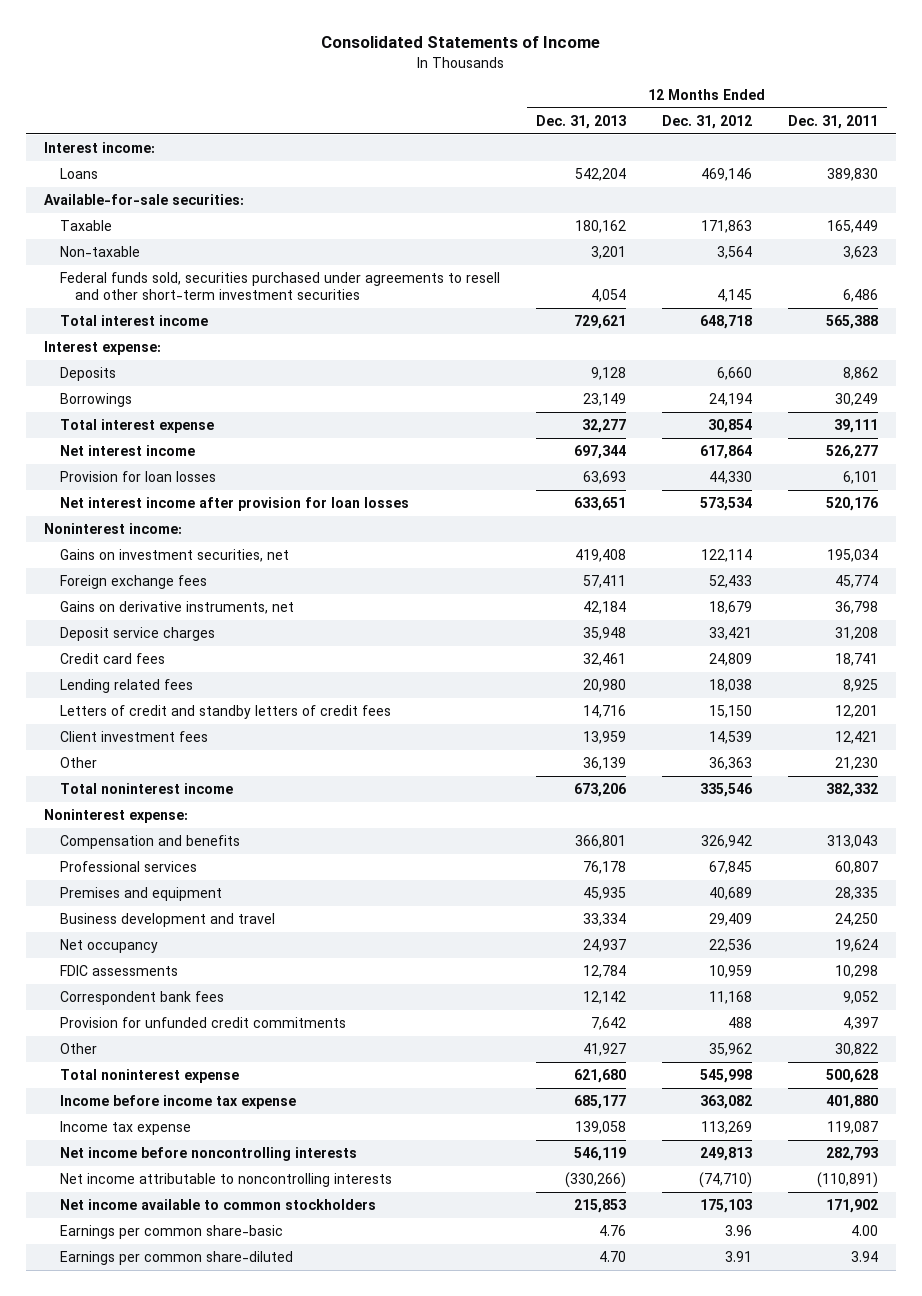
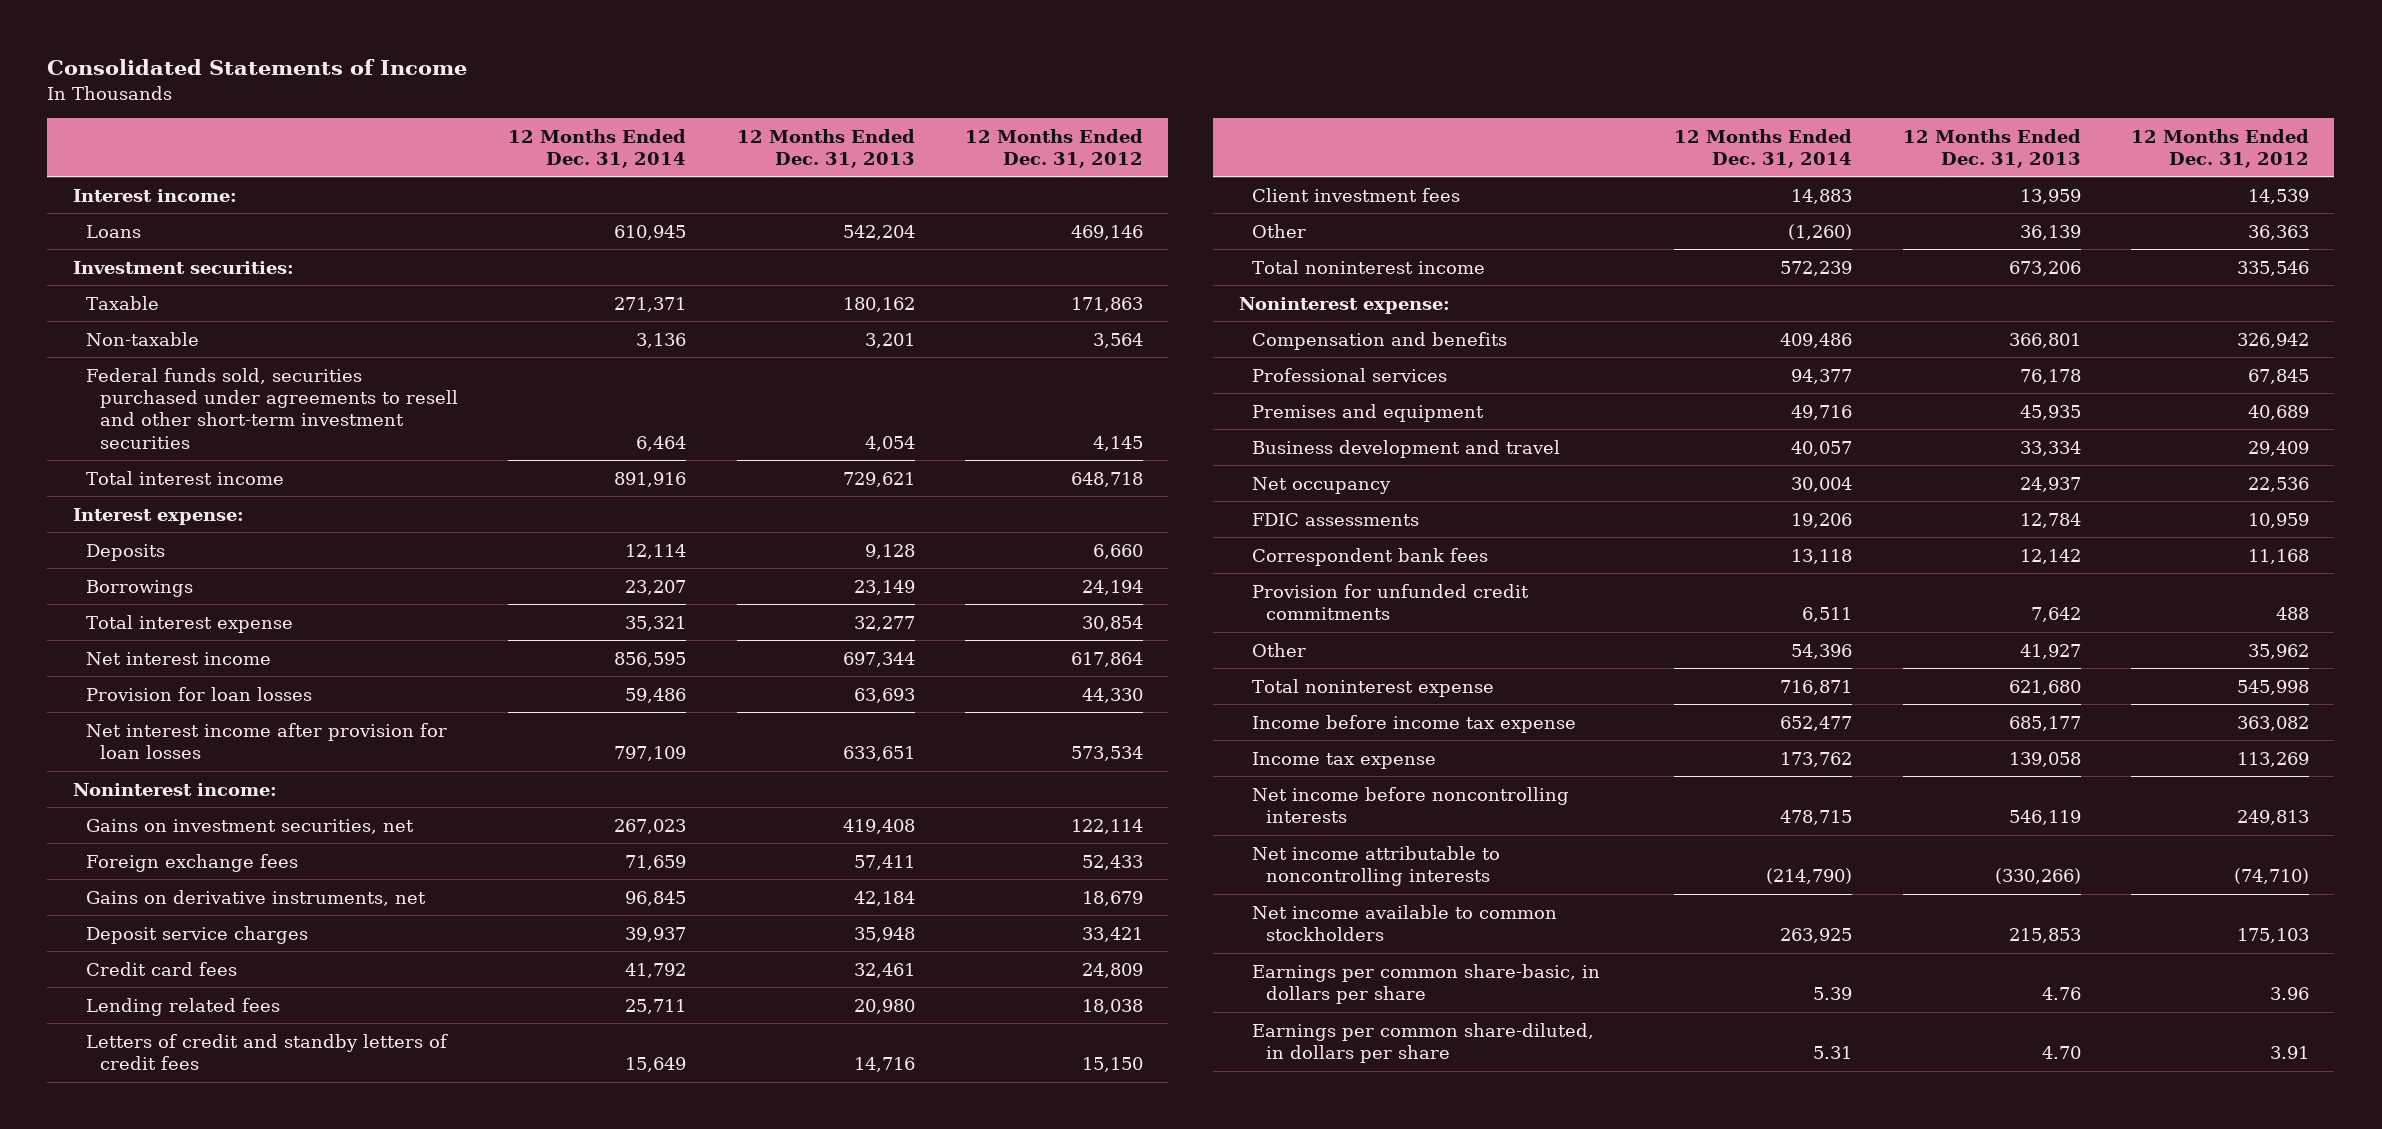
[787,114,878,129] Dec. 31, 2011 -> none
none -> [508,128,687,168] 12 Months Ended Dec. 31, 2014
[44,194,245,206] Available-for-sale securities: -> [72,260,294,274] Investment securities:
[59,1225,283,1240] Earnings per common share-basic -> [1252,963,1601,1005] Earnings per common share-basic, in dollars per share
[59,1251,293,1266] Earnings per common share-diluted -> [1252,1022,1595,1064] Earnings per common share-diluted, in dollars per share

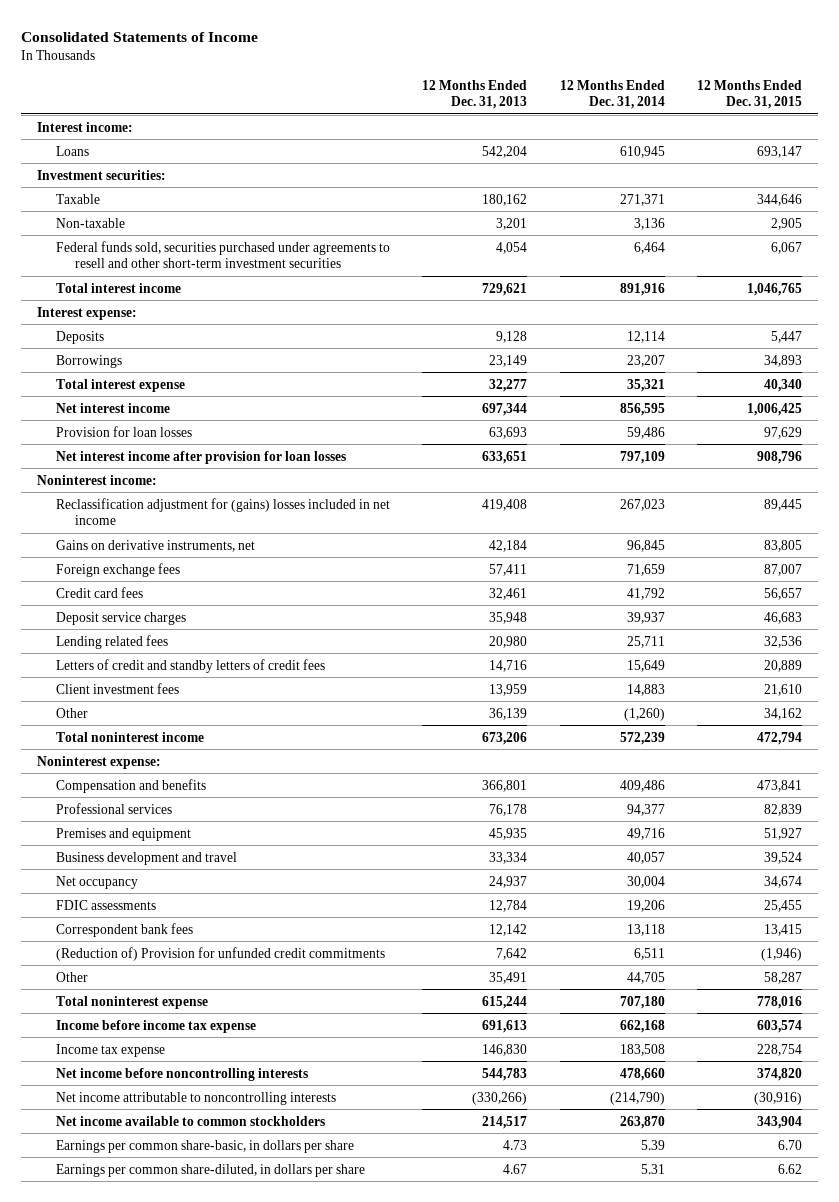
[965,128,1144,168] 12 Months Ended Dec. 31, 2012 -> none
none -> [697,79,803,109] 12 Months Ended Dec. 31, 2015
[86,818,415,834] Gains on investment securities, net -> [55,497,390,525] Reclassification adjustment for (gains) losses included in net income
[86,853,299,872] Foreign exchange fees -> [55,562,180,577] Foreign exchange fees
[86,925,309,944] Deposit service charges -> [55,611,186,625] Deposit service charges
[1252,583,1530,621] Provision for unfunded credit commitments -> [55,946,385,961] (Reduction of) Provision for unfunded credit commitments
[1791,643,1853,659] 54,396 -> [626,971,665,984] 44,705
[2019,643,2081,659] 41,927 -> [489,971,528,984] 35,491
[1780,679,1853,695] 716,871 -> [619,995,665,1009] 707,180
[2008,679,2081,695] 621,680 -> [482,995,528,1009] 615,244
[1780,715,1853,731] 652,477 -> [619,1019,665,1033] 662,168
[2008,715,2081,731] 685,177 -> [482,1019,528,1033] 691,613
[1780,751,1853,767] 173,762 -> [619,1043,665,1056] 183,508
[2008,751,2081,767] 139,058 -> [482,1043,528,1056] 146,830
[1780,810,1853,826] 478,715 -> [619,1067,665,1081] 478,660
[2008,810,2081,826] 546,119 -> [482,1067,528,1081] 544,783
[1780,928,1853,944] 263,925 -> [619,1115,665,1129] 263,870
[2008,928,2081,944] 215,853 -> [482,1115,528,1129] 214,517
[2041,987,2081,1001] 4.76 -> [503,1139,528,1150] 4.73
[2041,1046,2081,1060] 4.70 -> [503,1163,528,1174] 4.67

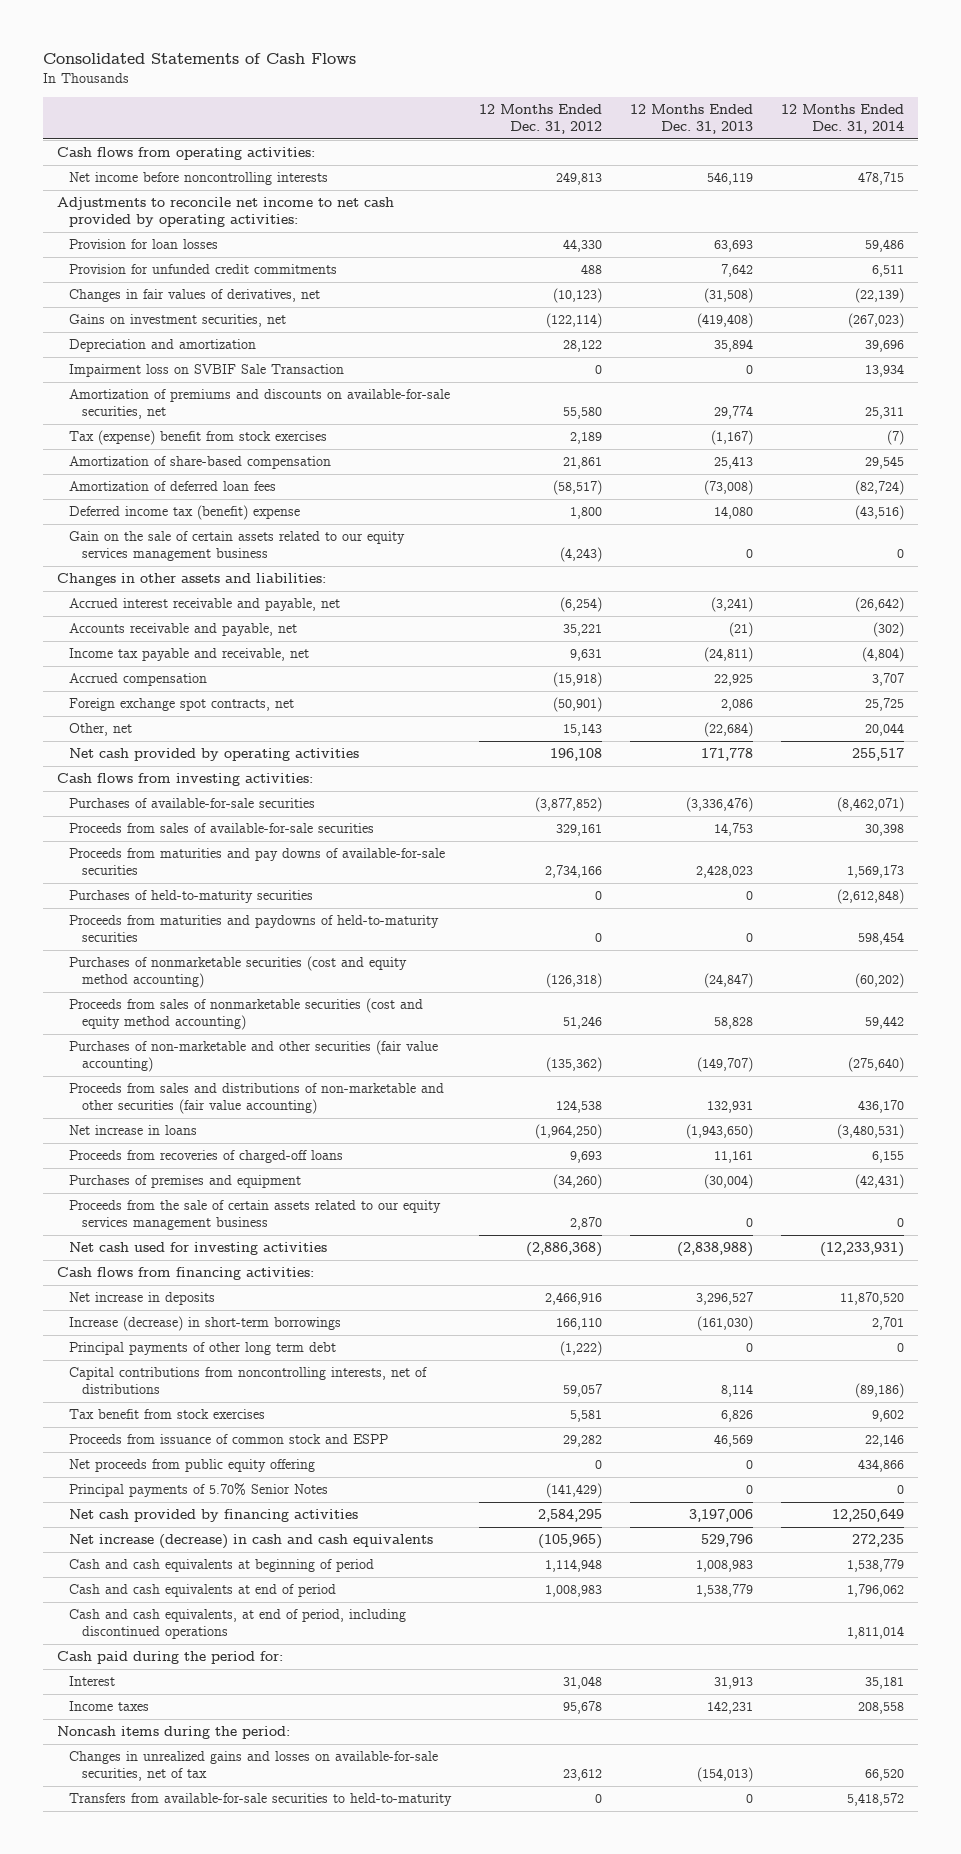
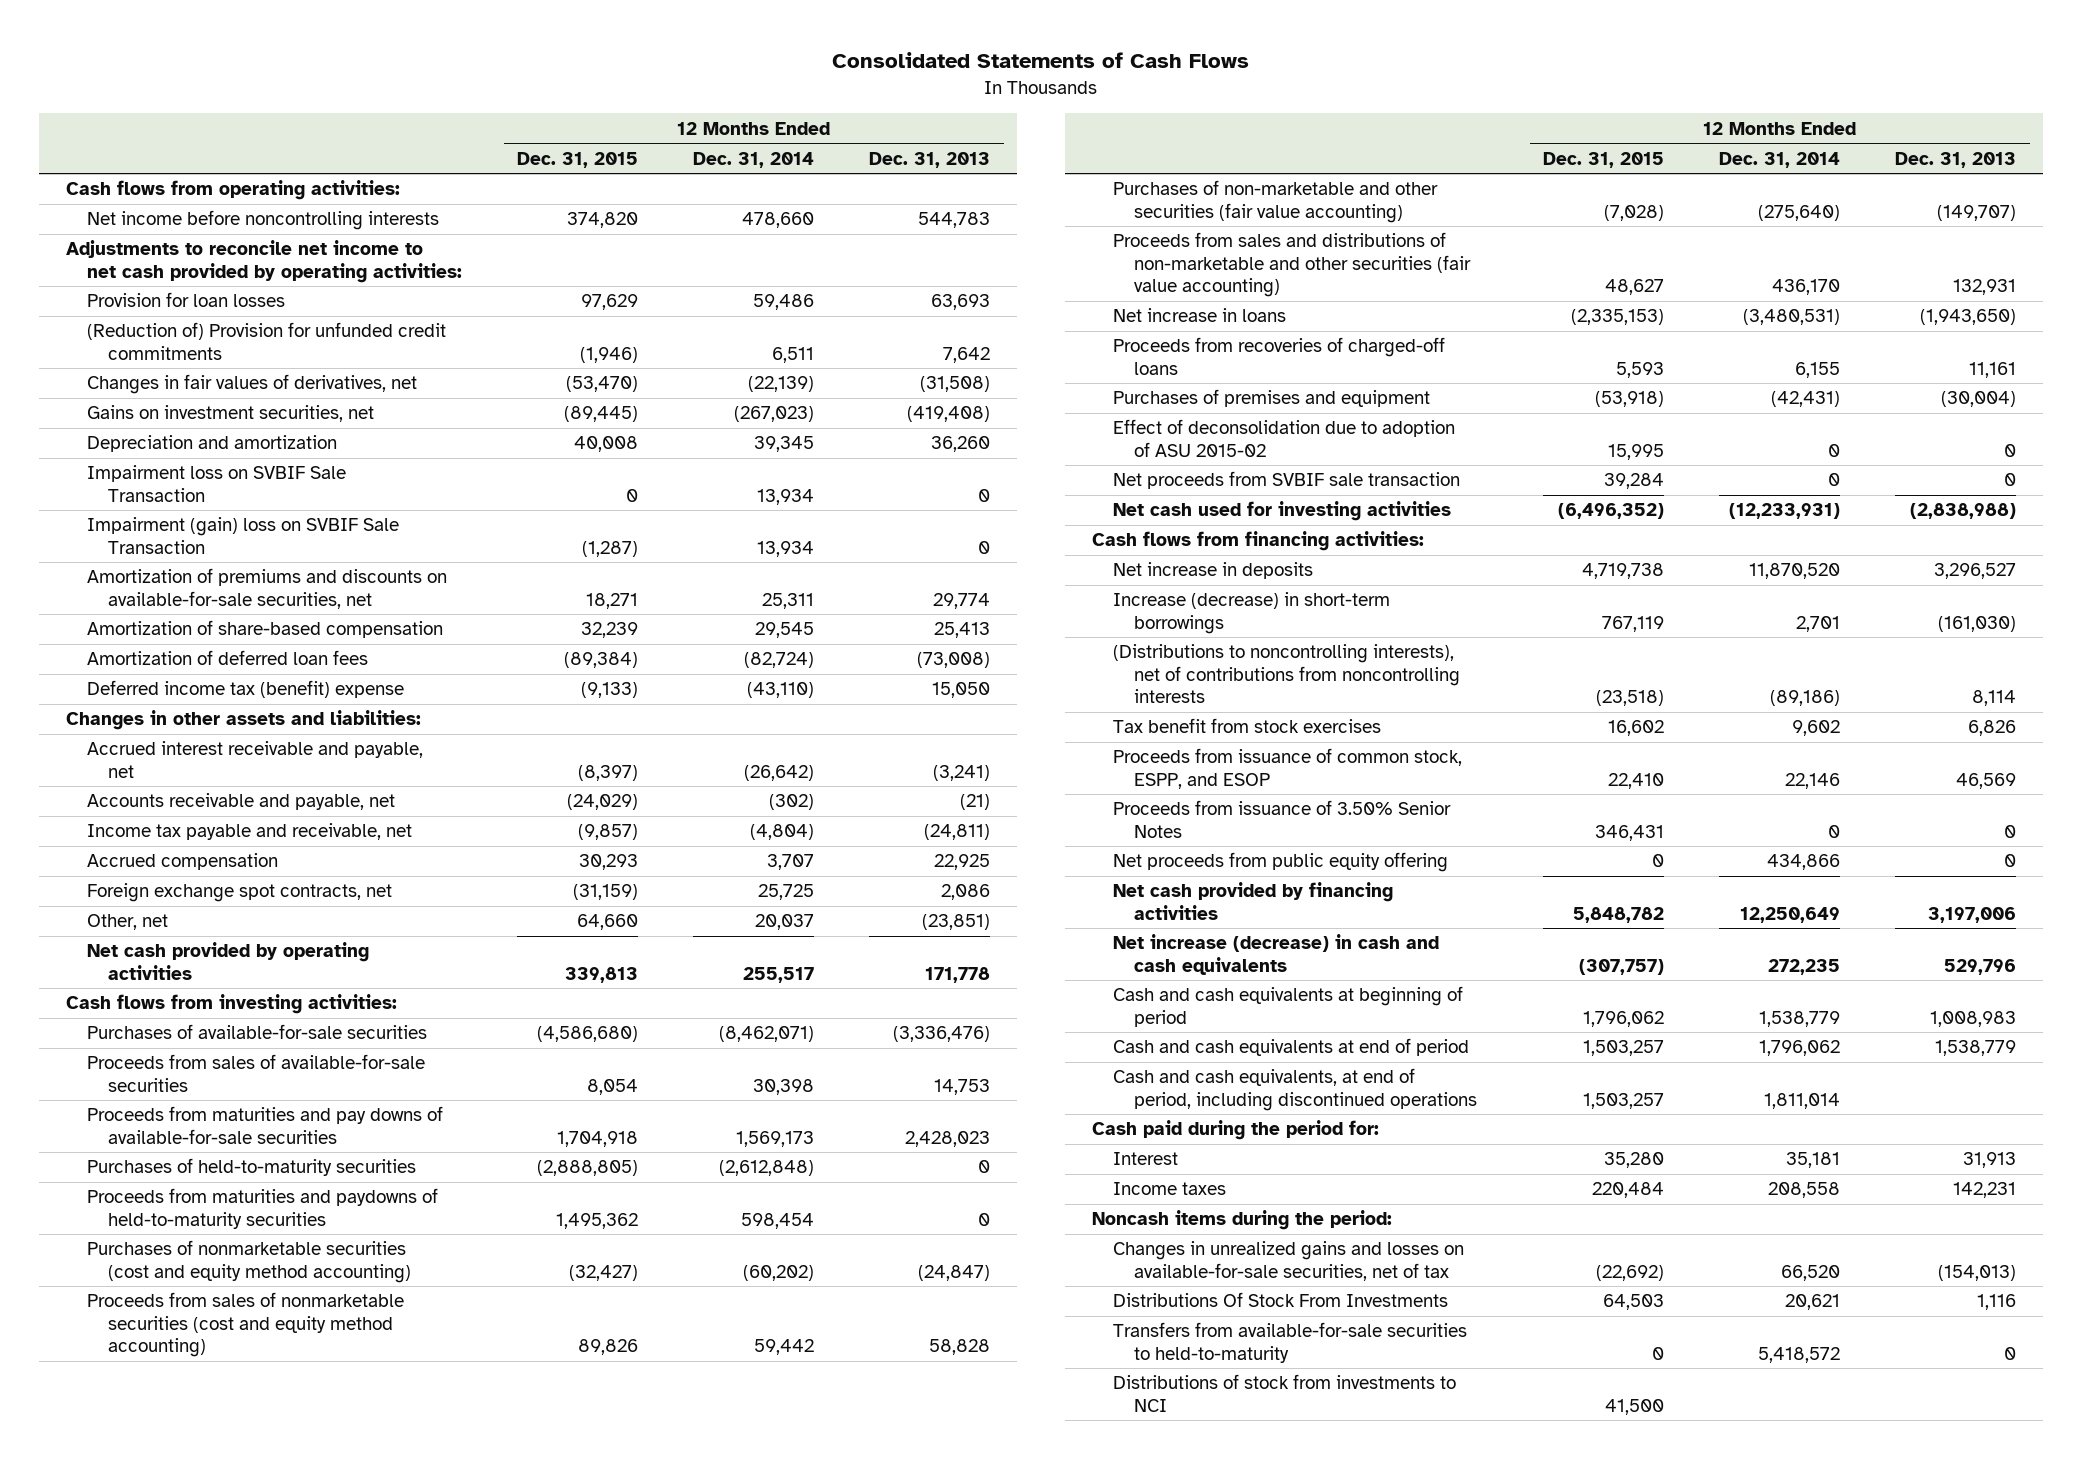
[479,104,603,134] 12 Months Ended Dec. 31, 2012 -> none
none -> [517,151,639,168] Dec. 31, 2015
[707,172,754,186] 546,119 -> [918,212,991,229] 544,783
[858,172,905,186] 478,715 -> [742,212,815,229] 478,660
[69,264,338,275] Provision for unfunded credit commitments -> [87,322,447,360] (Reduction of) Provision for unfunded credit commitments
[714,339,754,353] 35,894 -> [931,436,991,453] 36,260
[865,340,905,353] 39,696 -> [754,436,815,453] 39,345
none -> [87,517,400,554] Impairment (gain) loss on SVBIF Sale Transaction
[69,430,328,446] Tax (expense) benefit from stock exercises -> none
[69,531,406,562] Gain on the sale of certain assets related to our equity services management business -> none
[714,506,754,520] 14,080 -> [932,682,991,699] 15,050
[855,505,905,521] (43,516) -> [747,682,815,699] (43,110)
[704,722,754,738] (22,684) -> [922,914,991,931] (23,851)
[865,723,905,737] 20,044 -> [755,914,815,931] 20,037
none -> [1113,419,1456,457] Effect of deconsolidation due to adoption of ASU 2015-02
[69,1200,442,1231] Proceeds from the sale of certain assets related to our equity services management business -> [1113,471,1461,490] Net proceeds from SVBIF sale transaction
[69,1342,337,1356] Principal payments of other long term debt -> none
[69,1367,428,1395] Capital contributions from noncontrolling interests, net of distributions -> [1113,644,1461,704] (Distributions to noncontrolling interests), net of contributions from noncontrolling interests
[69,1434,389,1445] Proceeds from issuance of common stock and ESPP -> [1113,748,1463,789] Proceeds from issuance of common stock, ESPP, and ESOP
none -> [1113,800,1452,838] Proceeds from issuance of 3.50% Senior Notes
[69,1483,329,1498] Principal payments of 5.70% Senior Notes -> none
none -> [1113,1292,1449,1308] Distributions Of Stock From Investments
none -> [1113,1374,1457,1412] Distributions of stock from investments to NCI

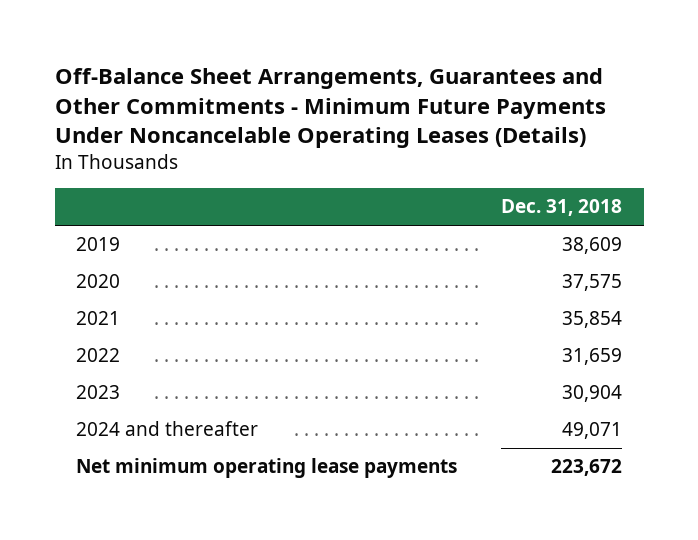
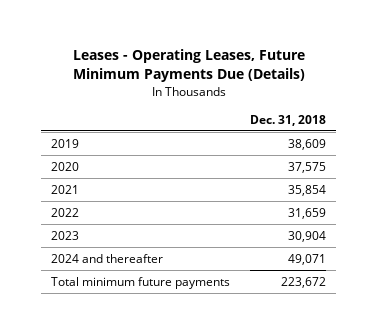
[54,68,606,149] Off-Balance Sheet Arrangements, Guarantees and Other Commitments - Minimum Future Payments Under Noncancelable Operating Leases (Details) -> [72,49,305,83] Leases - Operating Leases, Future Minimum Payments Due (Details)
[76,458,458,479] Net minimum operating lease payments -> [51,276,231,289] Total minimum future payments

